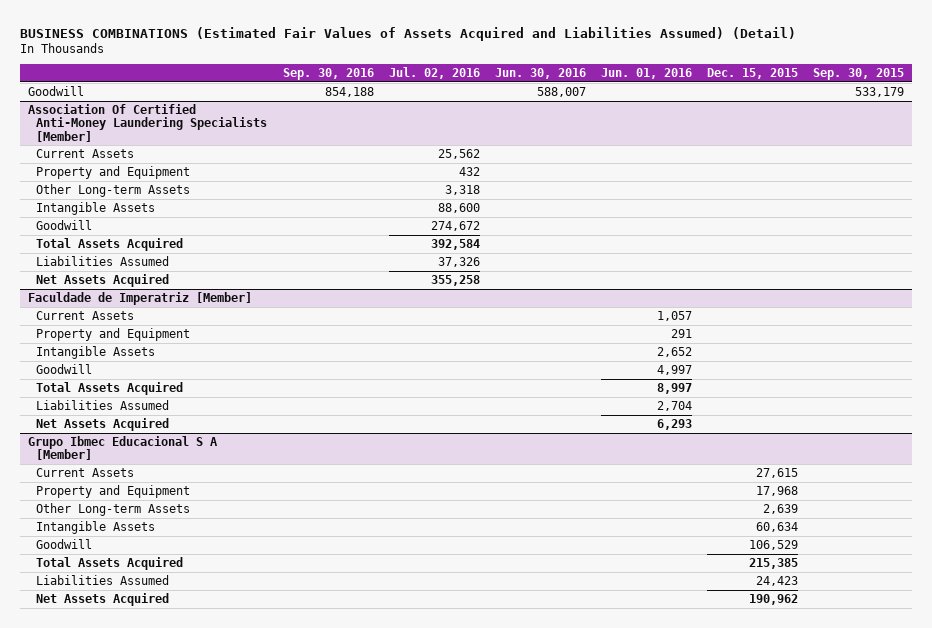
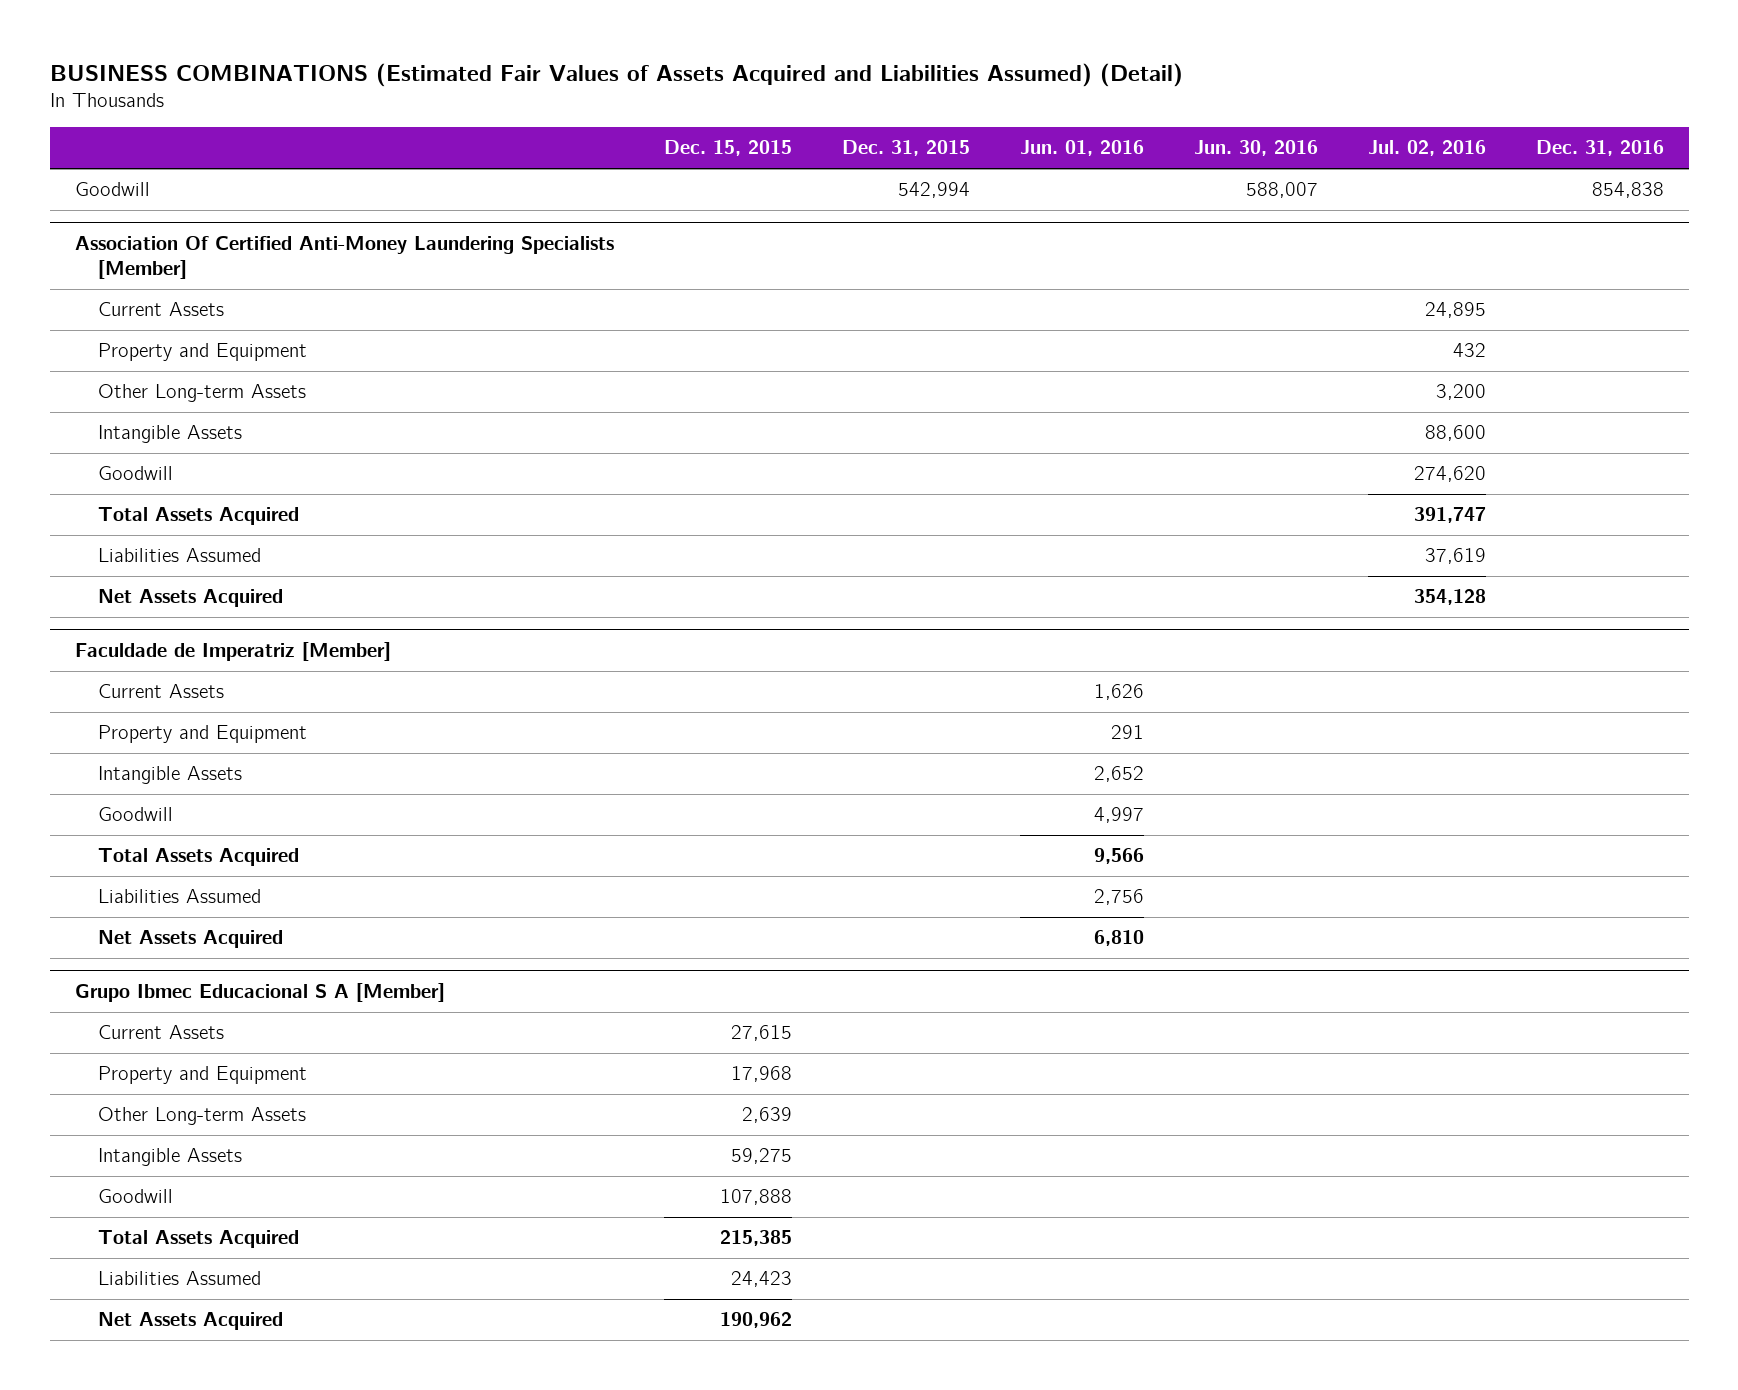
[282,67,374,80] Sep. 30, 2016 -> none
[813,67,905,80] Sep. 30, 2015 -> none
none -> [841,140,970,157] Dec. 31, 2015
none -> [1535,140,1664,157] Dec. 31, 2016
[437,148,480,159] 25,562 -> [1424,302,1486,319] 24,895
[444,184,480,195] 3,318 -> [1435,384,1486,401] 3,200
[430,220,480,231] 274,672 -> [1413,466,1486,483] 274,620
[430,238,480,250] 392,584 -> [1413,507,1486,524] 391,747
[437,256,480,267] 37,326 -> [1424,548,1486,565] 37,619
[430,274,480,286] 355,258 -> [1413,589,1486,606] 354,128
[656,310,692,321] 1,057 -> [1093,684,1144,701] 1,626
[656,382,692,394] 8,997 -> [1093,848,1144,865] 9,566
[656,400,692,411] 2,704 -> [1093,889,1144,906] 2,756
[656,418,692,430] 6,293 -> [1093,930,1144,947] 6,810
[755,521,798,532] 60,634 -> [730,1148,792,1165] 59,275
[748,539,798,550] 106,529 -> [719,1189,792,1206] 107,888

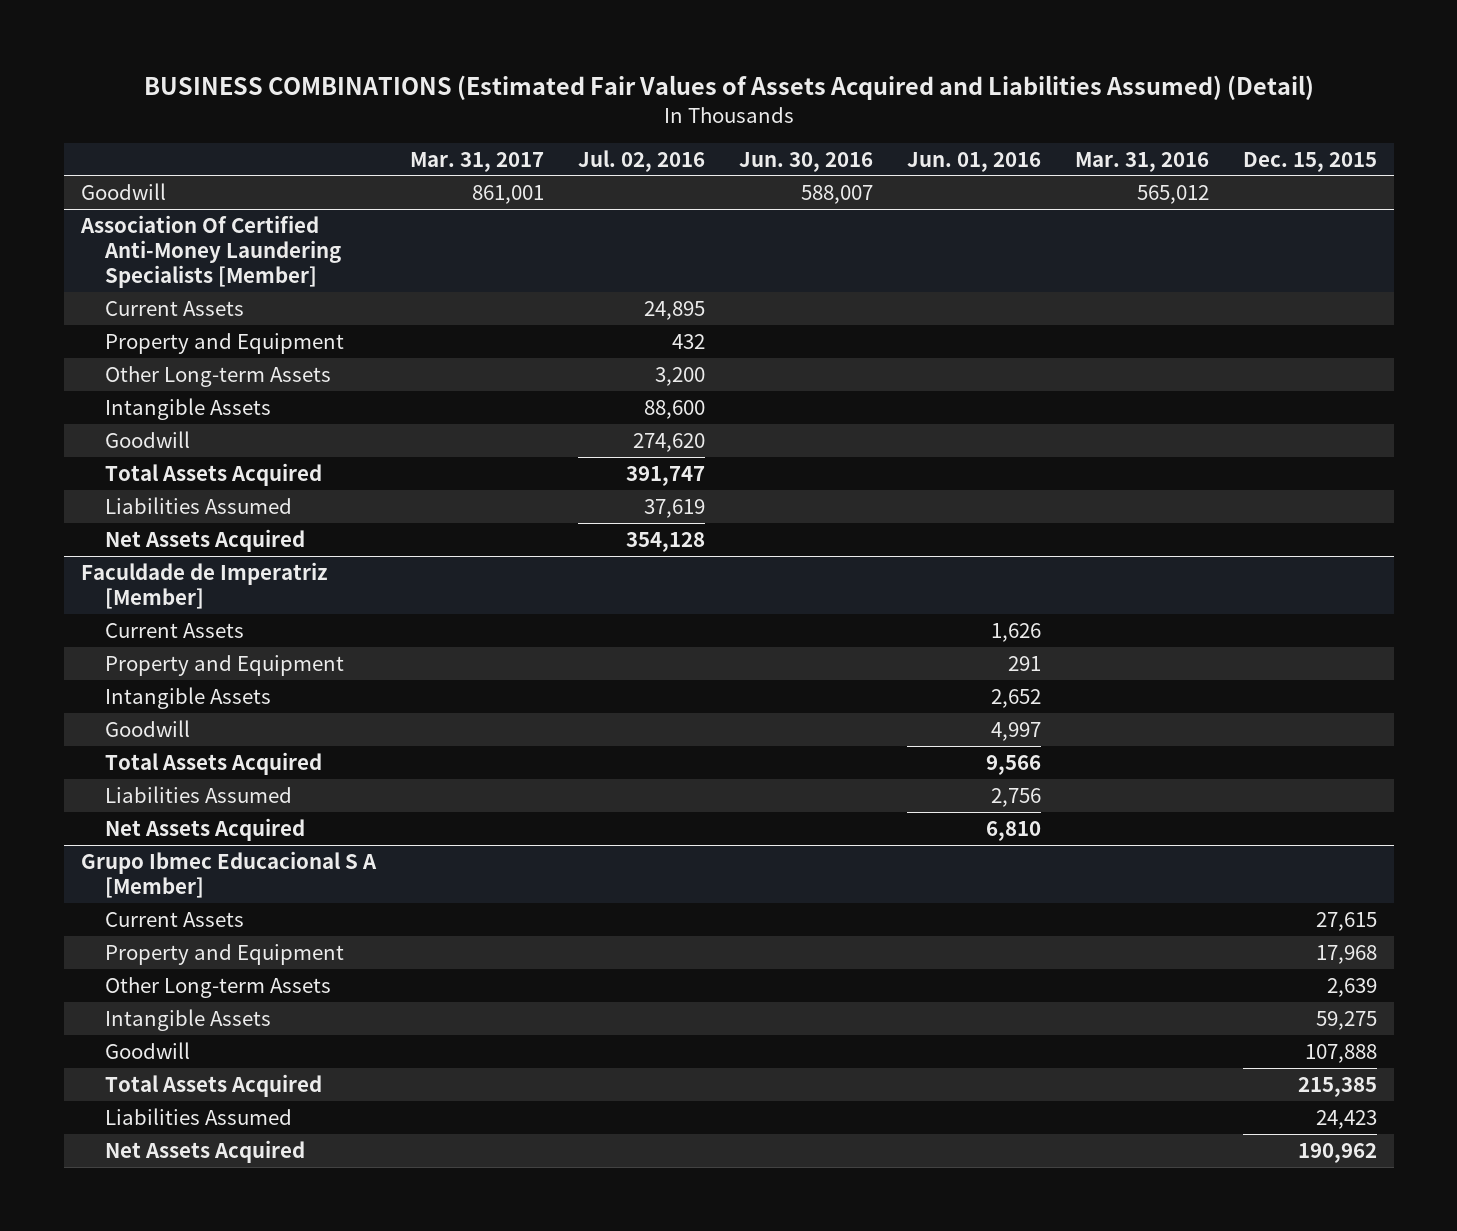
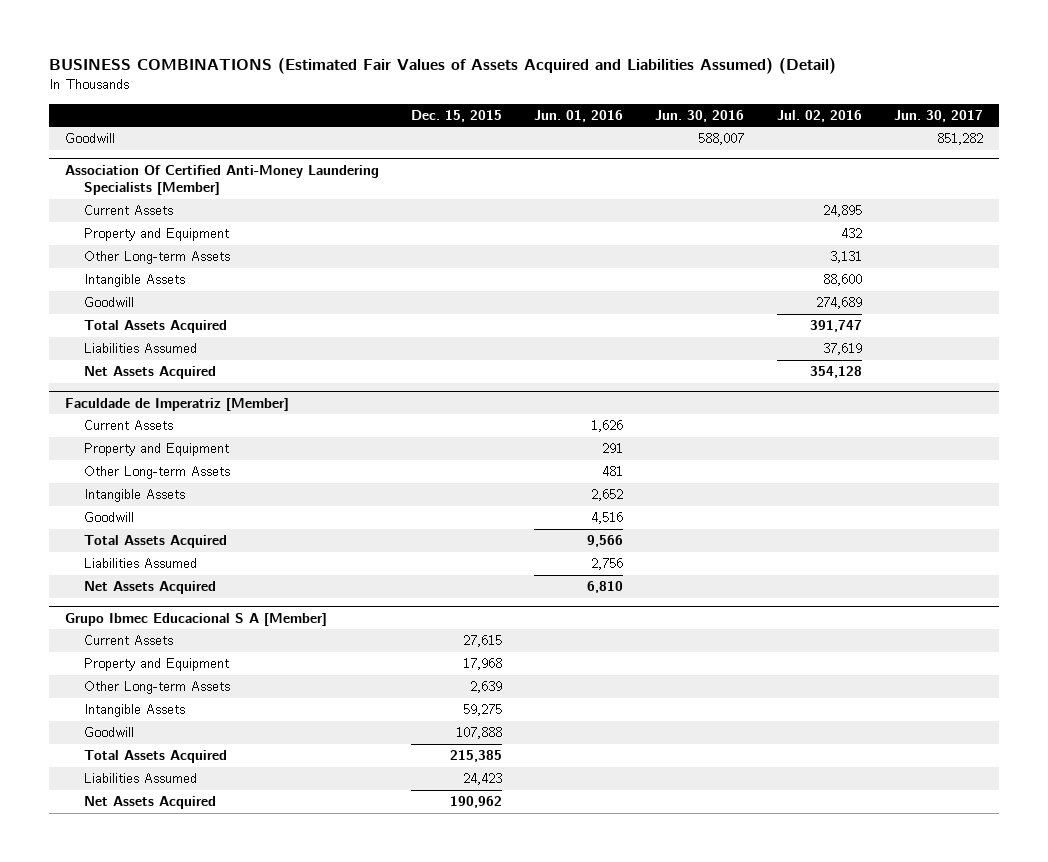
[409,151,544,172] Mar. 31, 2017 -> none
[1074,151,1209,172] Mar. 31, 2016 -> none
none -> [893,109,983,122] Jun. 30, 2017
[654,366,705,386] 3,200 -> [829,251,862,264] 3,131
[632,432,705,452] 274,620 -> [815,297,862,310] 274,689
none -> [84,466,231,480] Other Long-term Assets
[990,721,1041,741] 4,997 -> [591,512,624,525] 4,516

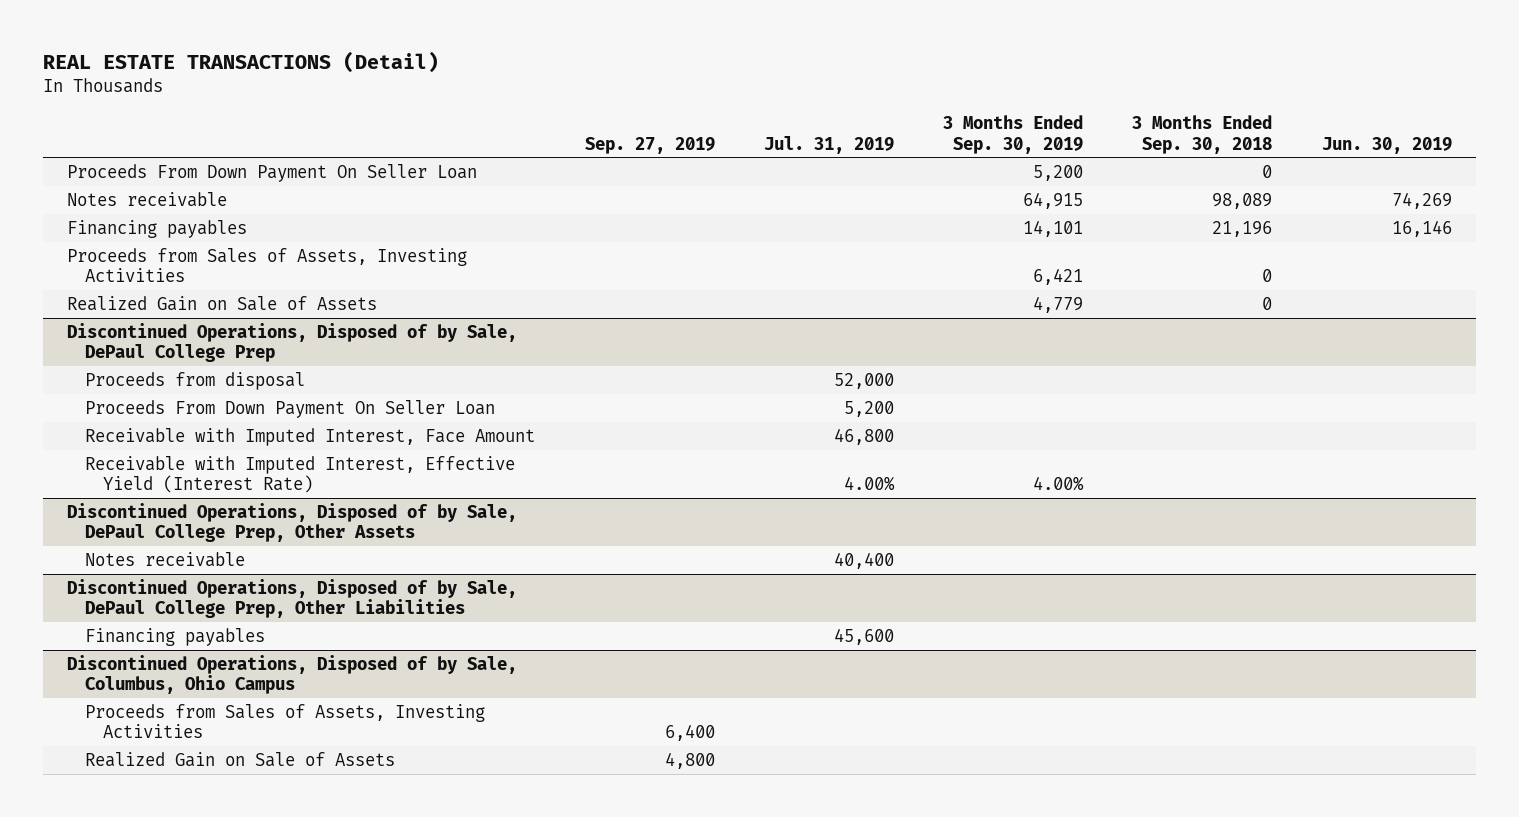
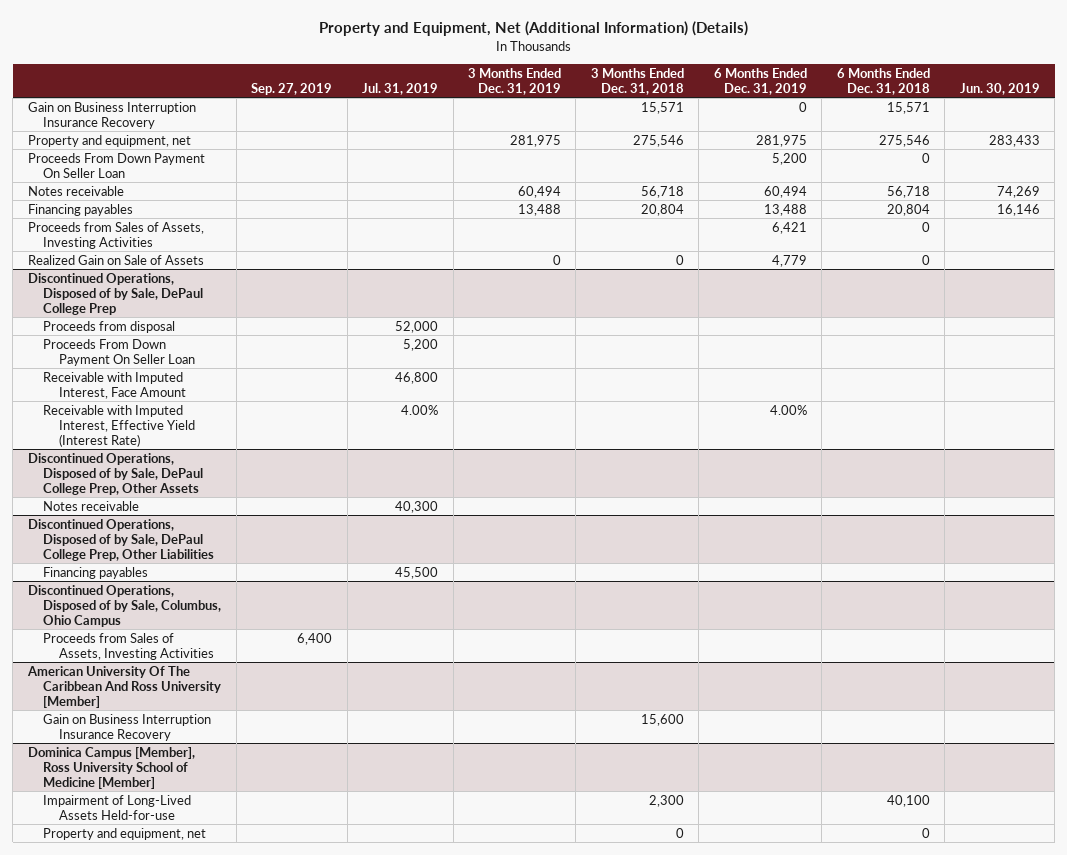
[42,51,439,74] REAL ESTATE TRANSACTIONS (Detail) -> [318,20,748,36] Property and Equipment, Net (Additional Information) (Details)
[943,115,1084,154] 3 Months Ended Sep. 30, 2019 -> none
[1132,115,1273,154] 3 Months Ended Sep. 30, 2018 -> none
none -> [468,67,562,95] 3 Months Ended Dec. 31, 2019
none -> [590,67,684,95] 3 Months Ended Dec. 31, 2018
none -> [713,67,807,95] 6 Months Ended Dec. 31, 2019
none -> [836,67,930,95] 6 Months Ended Dec. 31, 2018
none -> [27,101,196,129] Gain on Business Interruption Insurance Recovery
none -> [27,134,191,147] Property and equipment, net
[833,551,894,569] 40,400 -> [395,500,439,513] 40,300
[833,627,894,645] 45,600 -> [395,566,439,579] 45,500
[85,751,396,767] Realized Gain on Sale of Assets -> none
none -> [26,665,222,708] American University Of The Caribbean And Ross University [Member]
none -> [43,713,212,741] Gain on Business Interruption Insurance Recovery
none -> [27,746,195,789] Dominica Campus [Member], Ross University School of Medicine [Member]
none -> [43,794,192,820] Impairment of Long-Lived Assets Held-for-use
none -> [43,827,207,840] Property and equipment, net

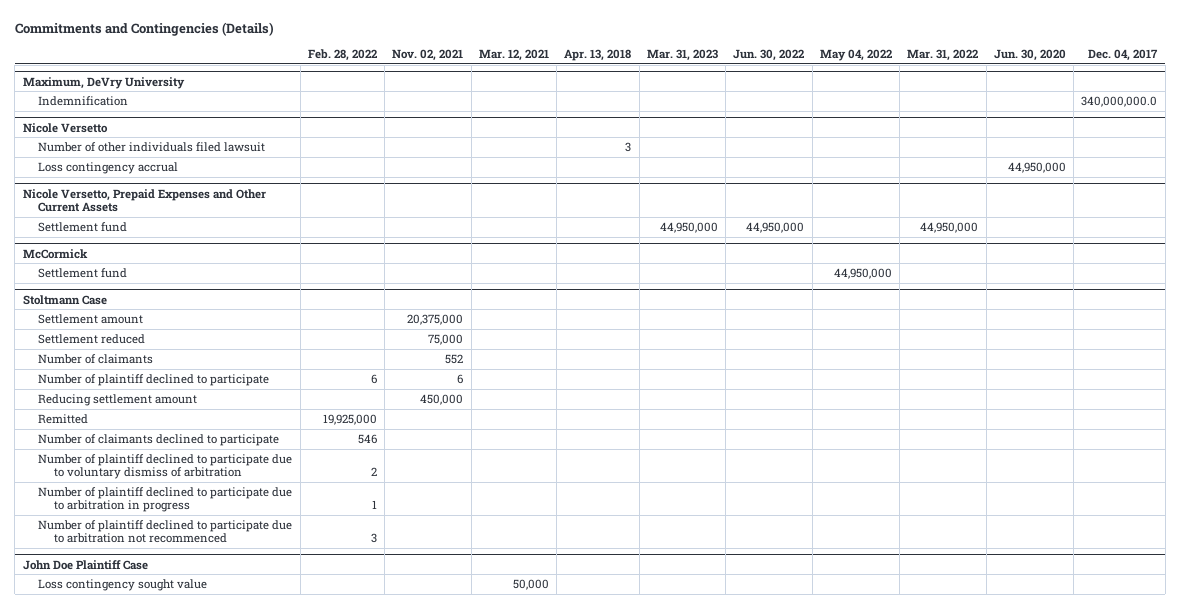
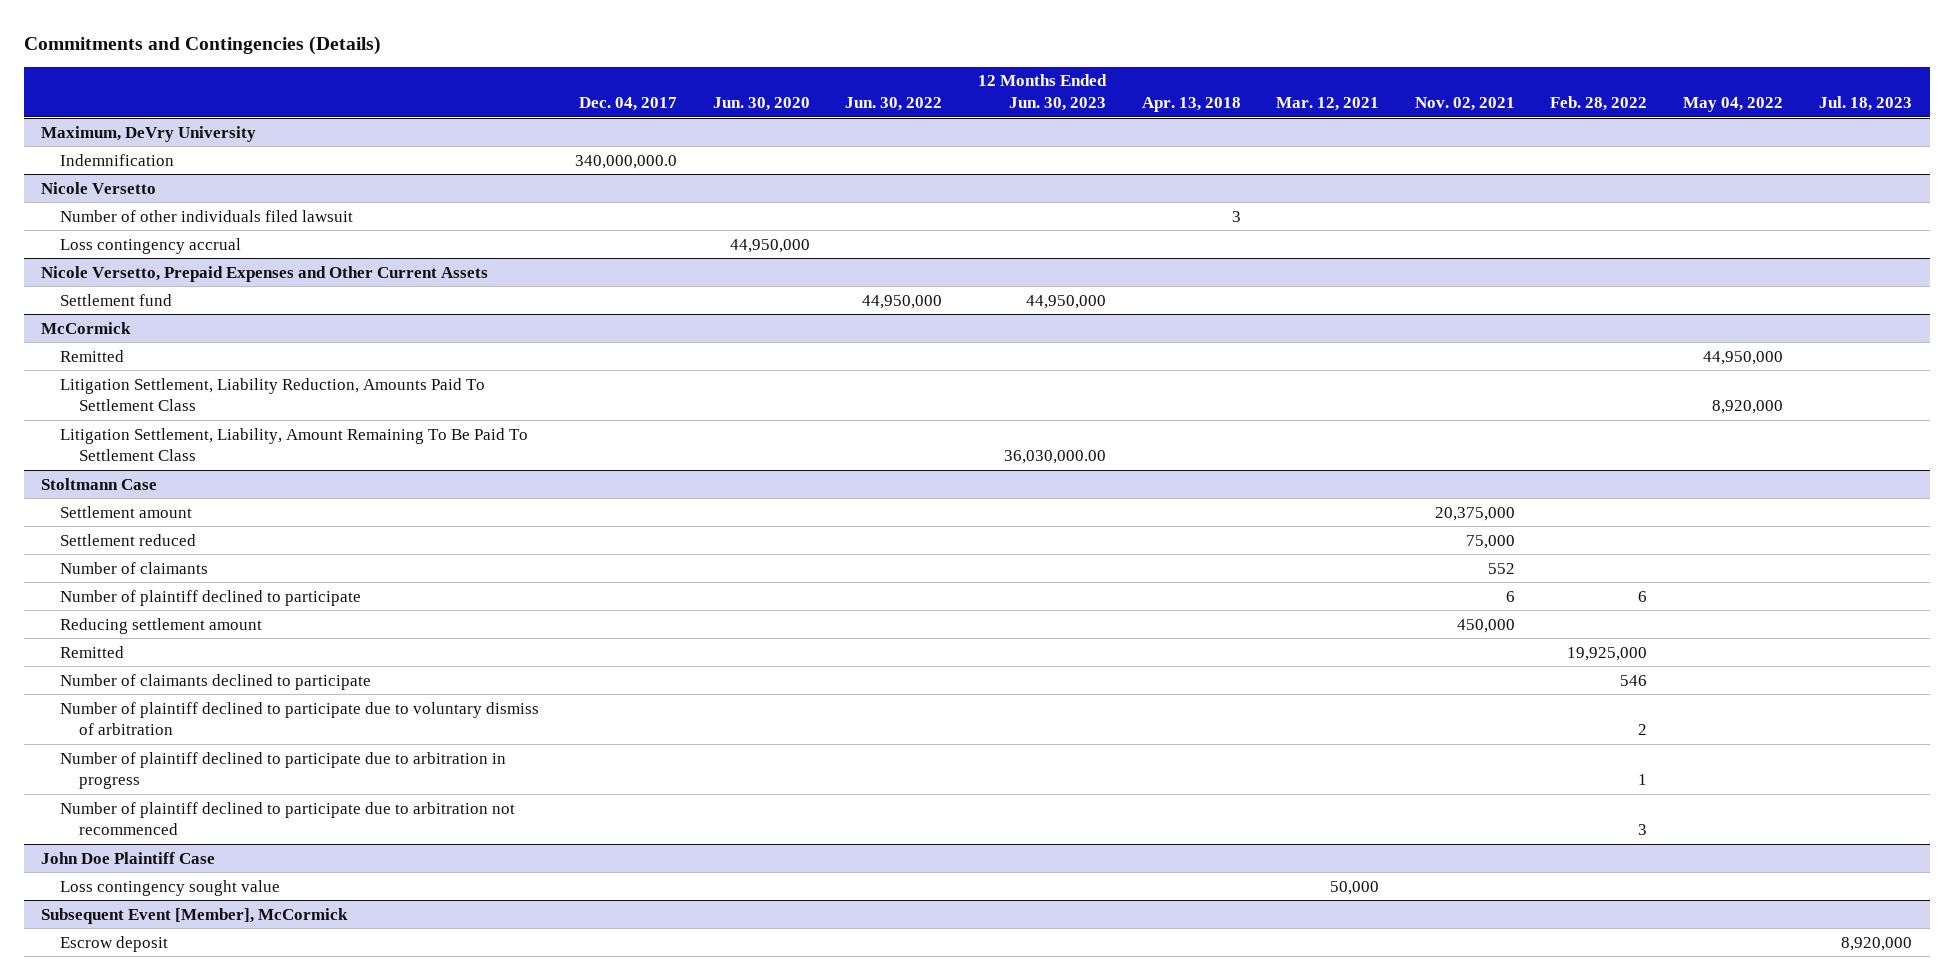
[646,48,718,61] Mar. 31, 2023 -> none
[907,48,979,61] Mar. 31, 2022 -> none
none -> [977,74,1107,111] 12 Months Ended Jun. 30, 2023
none -> [1818,95,1912,111] Jul. 18, 2023
[38,267,128,278] Settlement fund -> [60,349,125,362] Remitted
none -> [60,377,486,412] Litigation Settlement, Liability Reduction, Amounts Paid To Settlement Class
none -> [60,427,529,462] Litigation Settlement, Liability, Amount Remaining To Be Paid To Settlement Class
none -> [41,907,349,924] Subsequent Event [Member], McCormick
none -> [60,935,169,952] Escrow deposit

